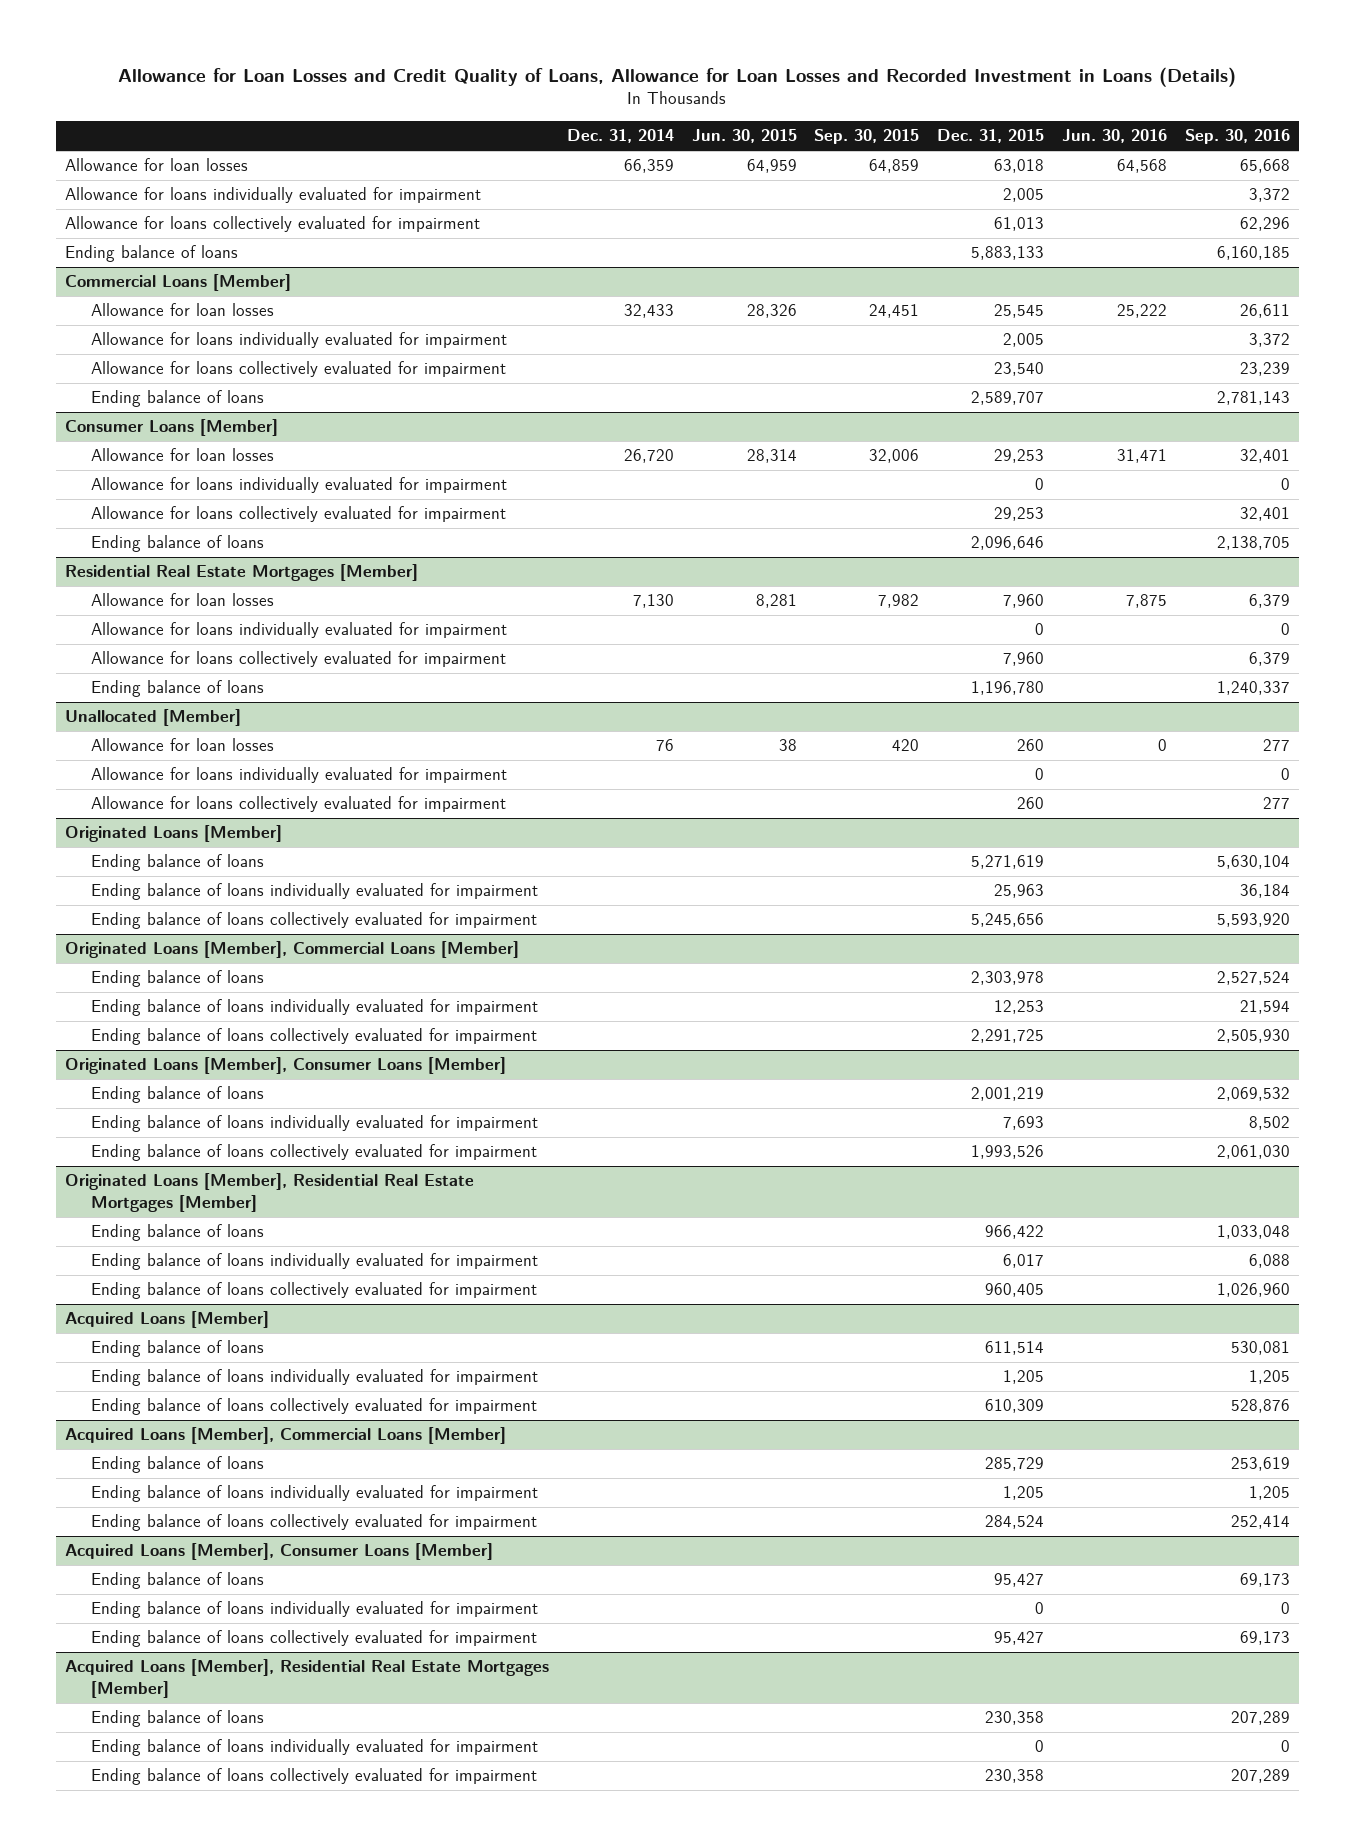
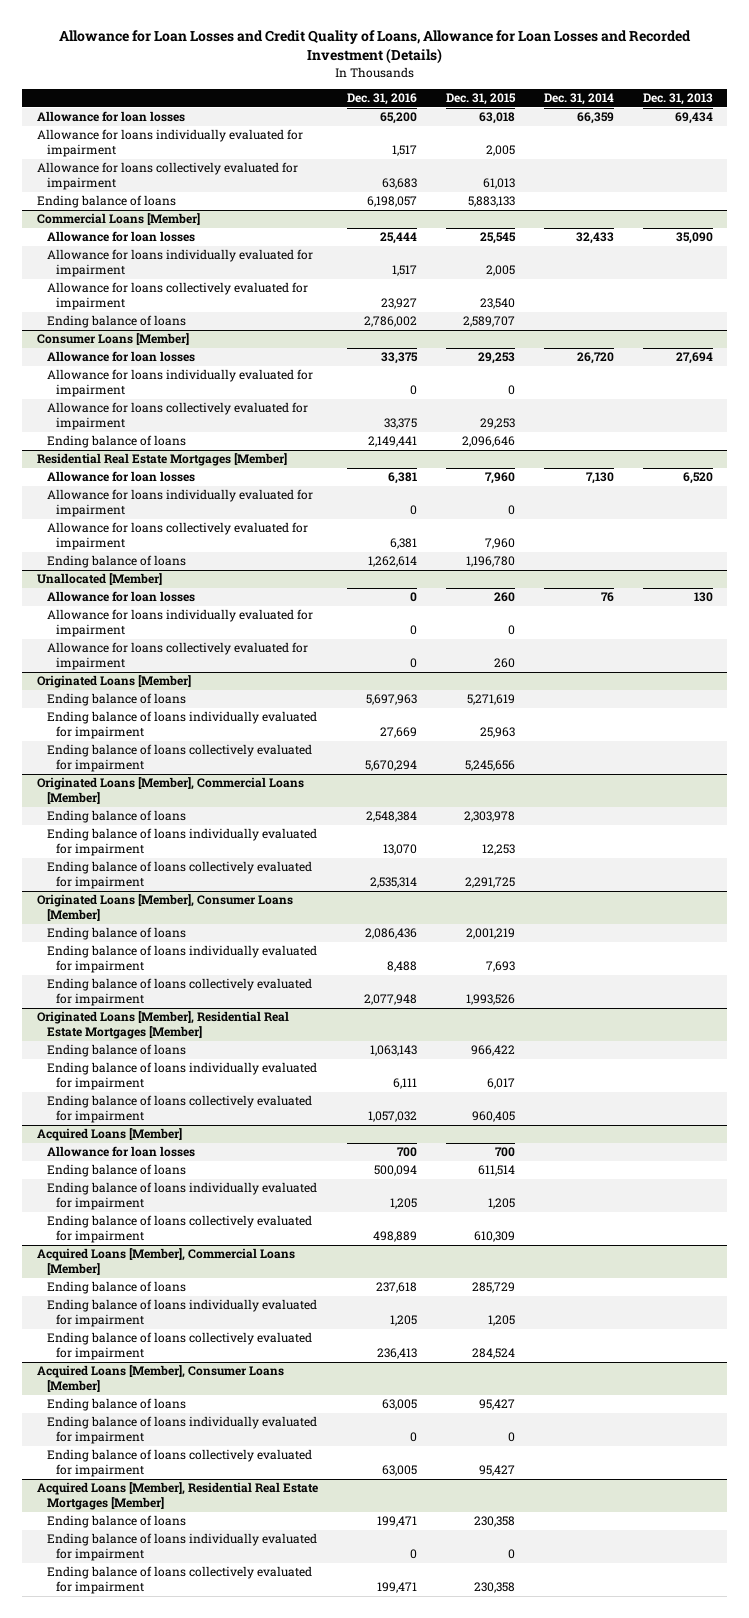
[118,66,1237,87] Allowance for Loan Losses and Credit Quality of Loans, Allowance for Loan Losses and Recorded Investment in Loans (Details) -> [58,30,691,65] Allowance for Loan Losses and Credit Quality of Loans, Allowance for Loan Losses and Recorded Investment (Details)
[691,129,797,144] Jun. 30, 2015 -> none
[814,129,920,145] Sep. 30, 2015 -> none
[1062,129,1168,144] Jun. 30, 2016 -> none
[1185,129,1291,145] Sep. 30, 2016 -> none
none -> [346,93,417,106] Dec. 31, 2016
none -> [642,93,713,106] Dec. 31, 2013
none -> [46,1146,195,1158] Allowance for loan losses

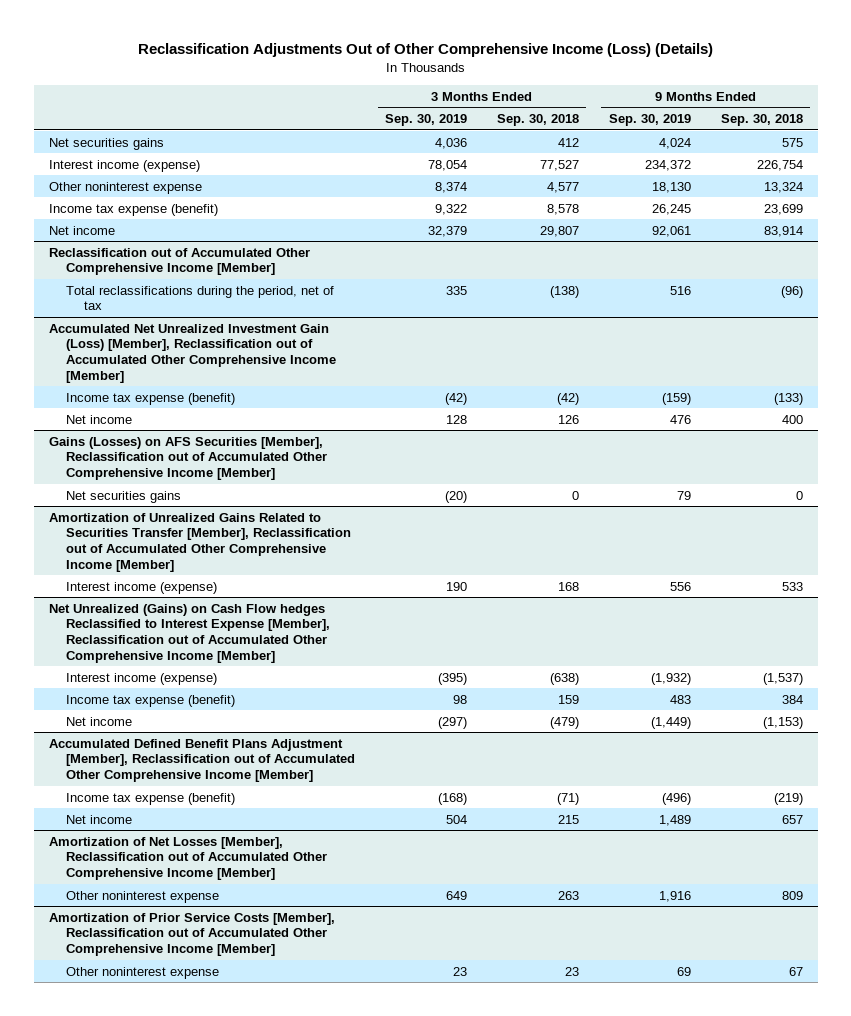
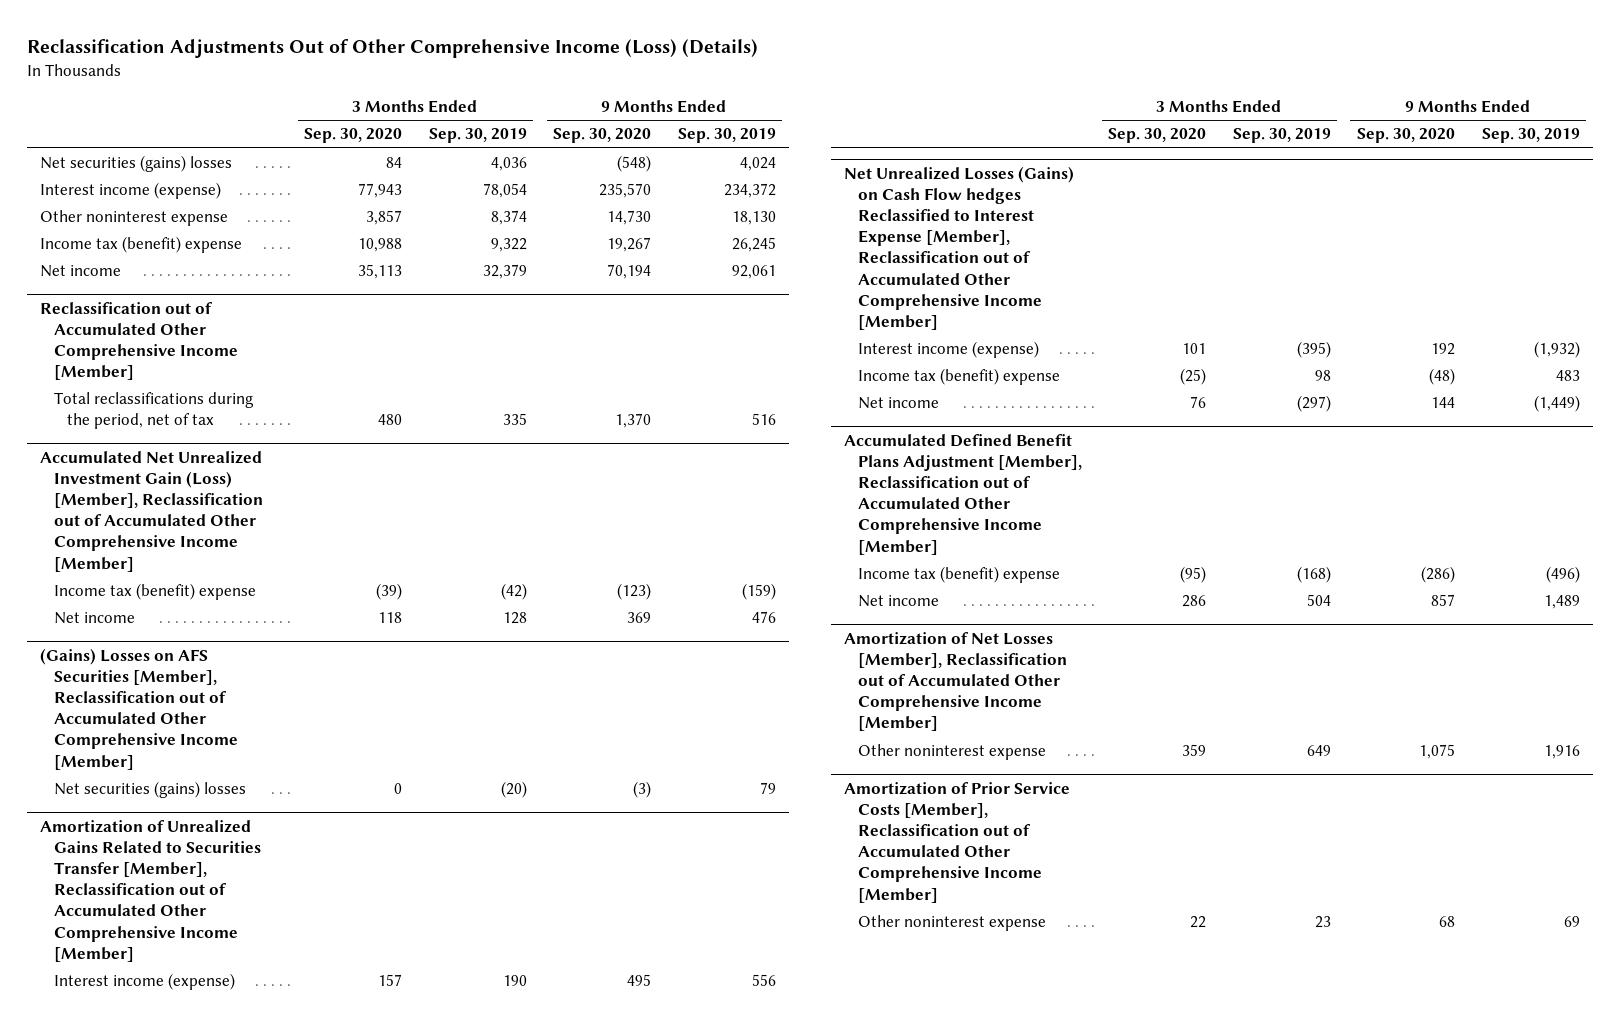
[496,114,579,127] Sep. 30, 2018 -> none
[720,114,803,127] Sep. 30, 2018 -> none
none -> [304,128,403,144] Sep. 30, 2020
none -> [553,128,652,144] Sep. 30, 2020
[48,137,164,150] Net securities gains -> [40,155,233,173] Net securities (gains) losses
[48,203,218,216] Income tax expense (benefit) -> [40,236,243,254] Income tax (benefit) expense
[66,392,236,405] Income tax expense (benefit) -> [53,583,256,601] Income tax (benefit) expense
[48,436,328,480] Gains (Losses) on AFS Securities [Member], Reclassification out of Accumulated Other Comprehensive Income [Member] -> [40,647,238,770] (Gains) Losses on AFS Securities [Member], Reclassification out of Accumulated Other Comprehensive Income [Member]
[66,490,182,503] Net securities gains -> [53,781,246,799] Net securities (gains) losses
[48,603,331,663] Net Unrealized (Gains) on Cash Flow hedges Reclassified to Interest Expense [Member], Reclassification out of Accumulated Other Comprehensive Income [Member] -> [844,165,1075,331] Net Unrealized Losses (Gains) on Cash Flow hedges Reclassified to Interest Expense [Member], Reclassification out of Accumulated Other Comprehensive Income [Member]
[66,694,236,707] Income tax expense (benefit) -> [857,368,1060,386] Income tax (benefit) expense
[66,792,236,805] Income tax expense (benefit) -> [857,566,1060,584] Income tax (benefit) expense

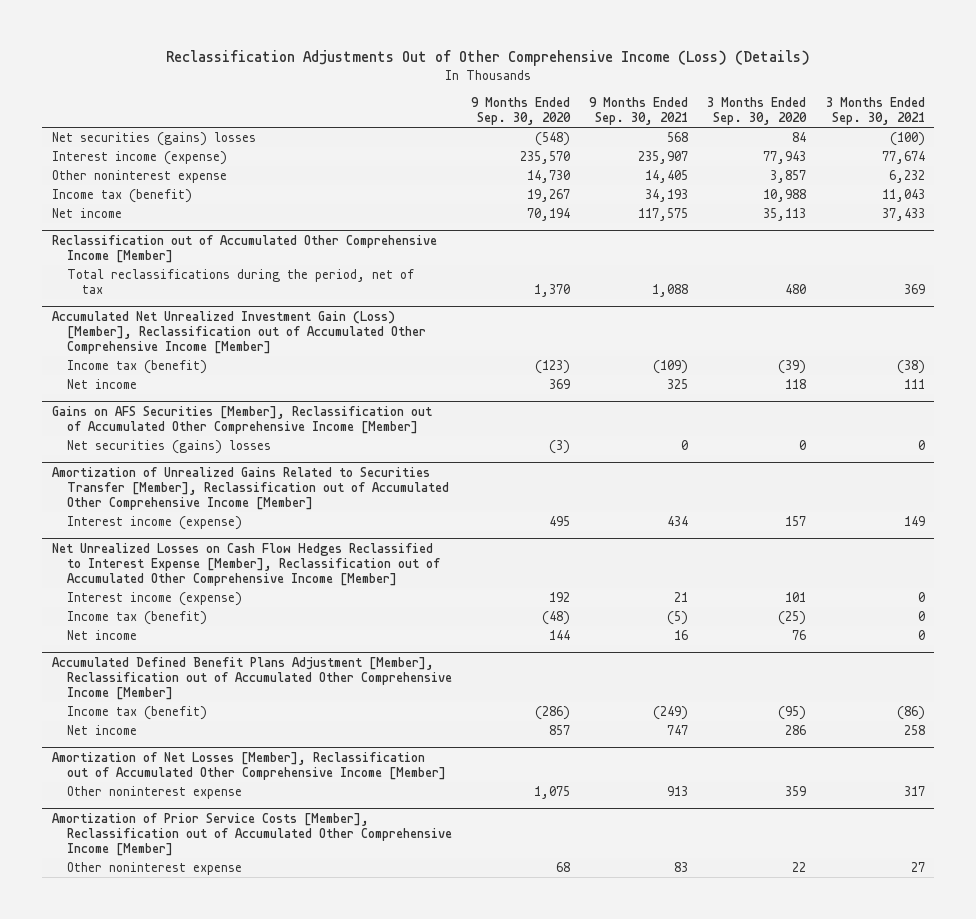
[428,128,527,144] Sep. 30, 2019 -> none
[677,128,776,144] Sep. 30, 2019 -> none
none -> [589,97,689,126] 9 Months Ended Sep. 30, 2021
none -> [825,97,925,126] 3 Months Ended Sep. 30, 2021
[40,236,243,254] Income tax (benefit) expense -> [51,188,192,203] Income tax (benefit)
[53,583,256,601] Income tax (benefit) expense -> [66,359,207,374] Income tax (benefit)
[40,647,238,770] (Gains) Losses on AFS Securities [Member], Reclassification out of Accumulated Other Comprehensive Income [Member] -> [51,405,432,434] Gains on AFS Securities [Member], Reclassification out of Accumulated Other Comprehensive Income [Member]
[844,165,1075,331] Net Unrealized Losses (Gains) on Cash Flow hedges Reclassified to Interest Expense [Member], Reclassification out of Accumulated Other Comprehensive Income [Member] -> [51,542,440,586] Net Unrealized Losses on Cash Flow Hedges Reclassified to Interest Expense [Member], Reclassification out of Accumulated Other Comprehensive Income [Member]
[857,368,1060,386] Income tax (benefit) expense -> [66,610,207,625] Income tax (benefit)
[857,566,1060,584] Income tax (benefit) expense -> [66,705,207,720] Income tax (benefit)

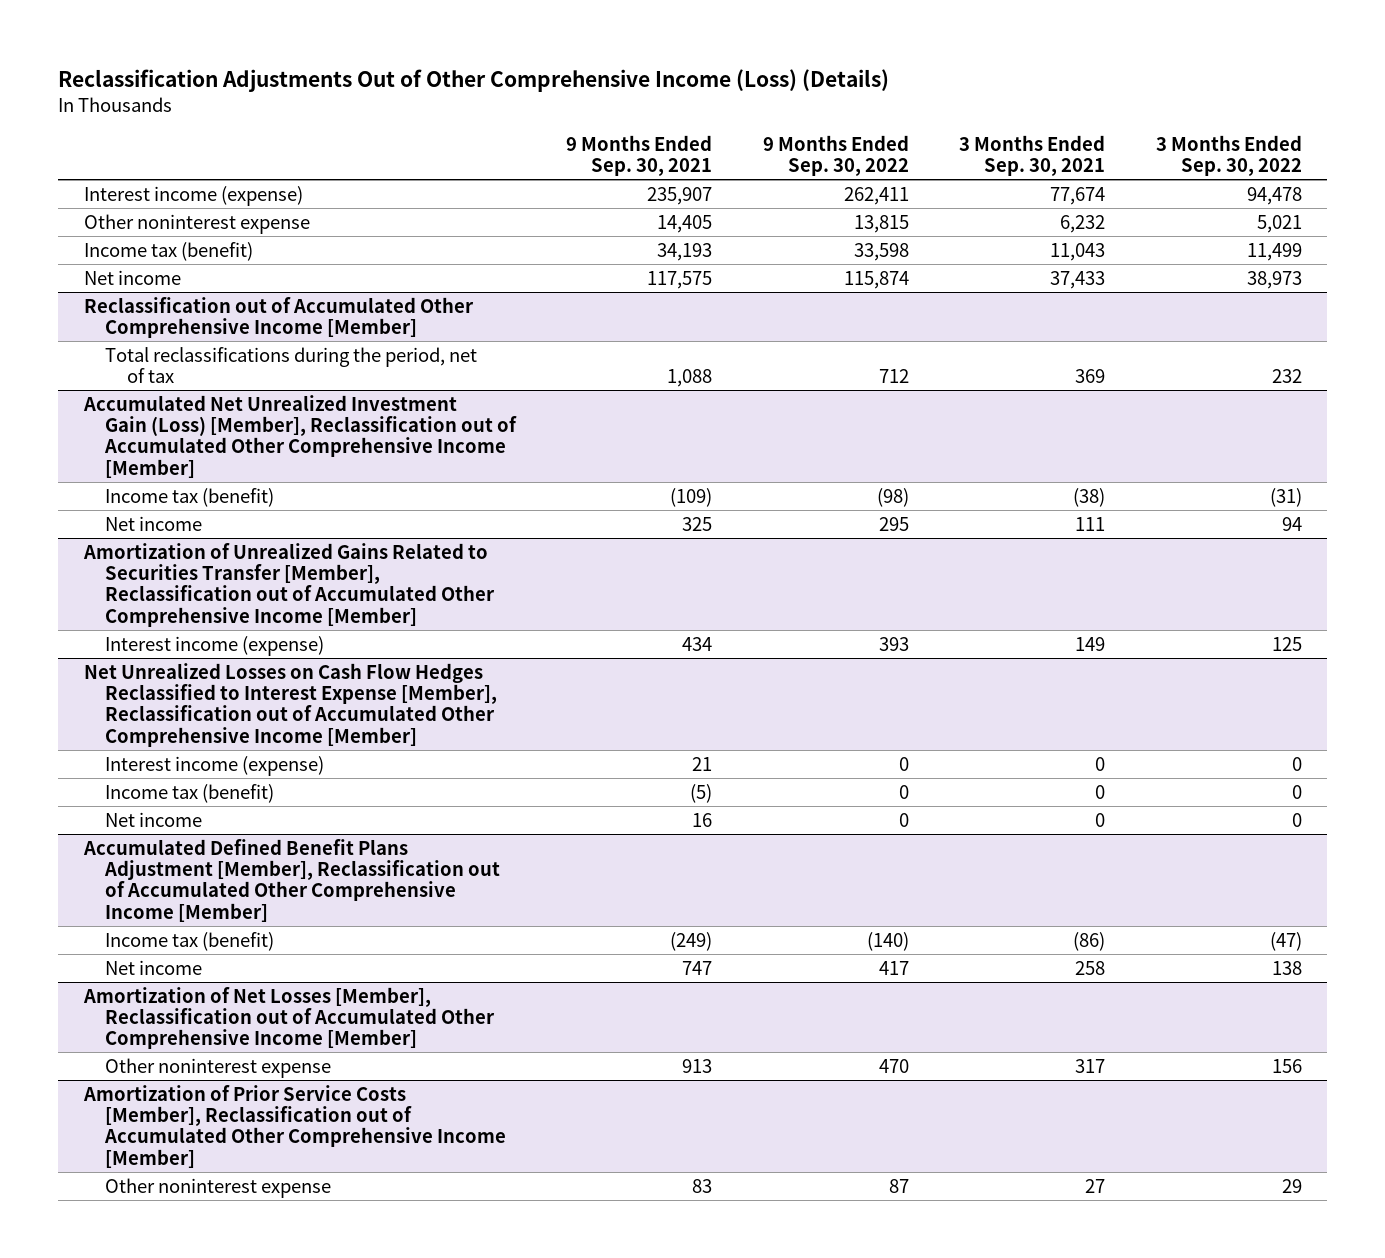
[471,97,572,126] 9 Months Ended Sep. 30, 2020 -> none
[707,97,808,126] 3 Months Ended Sep. 30, 2020 -> none
none -> [762,134,909,177] 9 Months Ended Sep. 30, 2022
none -> [1155,134,1302,177] 3 Months Ended Sep. 30, 2022
[51,131,256,146] Net securities (gains) losses -> none
[51,405,432,434] Gains on AFS Securities [Member], Reclassification out of Accumulated Other Comprehensive Income [Member] -> none
[66,439,271,454] Net securities (gains) losses -> none

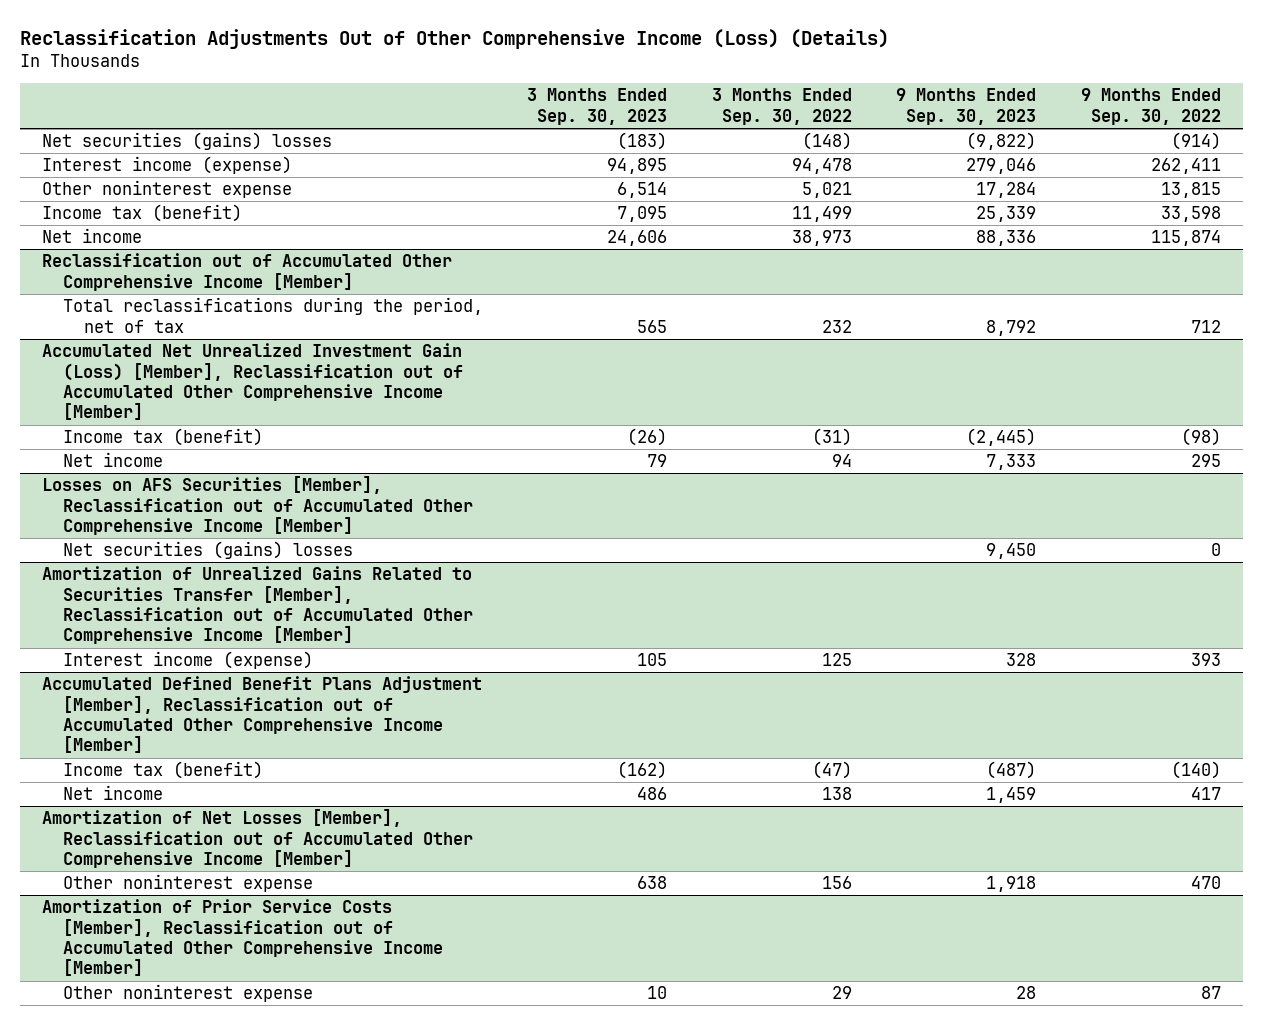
[566,134,713,177] 9 Months Ended Sep. 30, 2021 -> none
[959,134,1106,177] 3 Months Ended Sep. 30, 2021 -> none
none -> [527,88,668,125] 3 Months Ended Sep. 30, 2023
none -> [896,88,1037,125] 9 Months Ended Sep. 30, 2023
none -> [42,132,333,151] Net securities (gains) losses
none -> [42,476,473,535] Losses on AFS Securities [Member], Reclassification out of Accumulated Other Comprehensive Income [Member]
none -> [62,541,353,560] Net securities (gains) losses
[83,662,498,747] Net Unrealized Losses on Cash Flow Hedges Reclassified to Interest Expense [Member], Reclassification out of Accumulated Other Comprehensive Income [Member] -> none
[105,755,325,776] Interest income (expense) -> none
[105,783,275,803] Income tax (benefit) -> none
[105,811,203,827] Net income -> none

